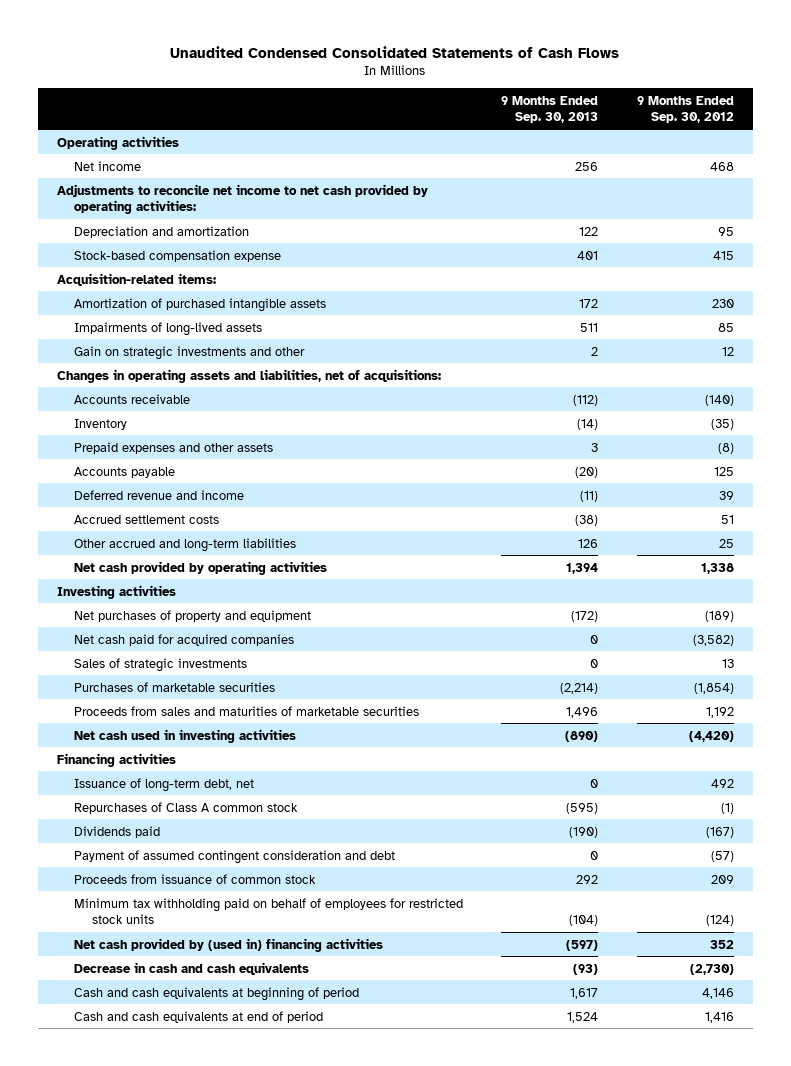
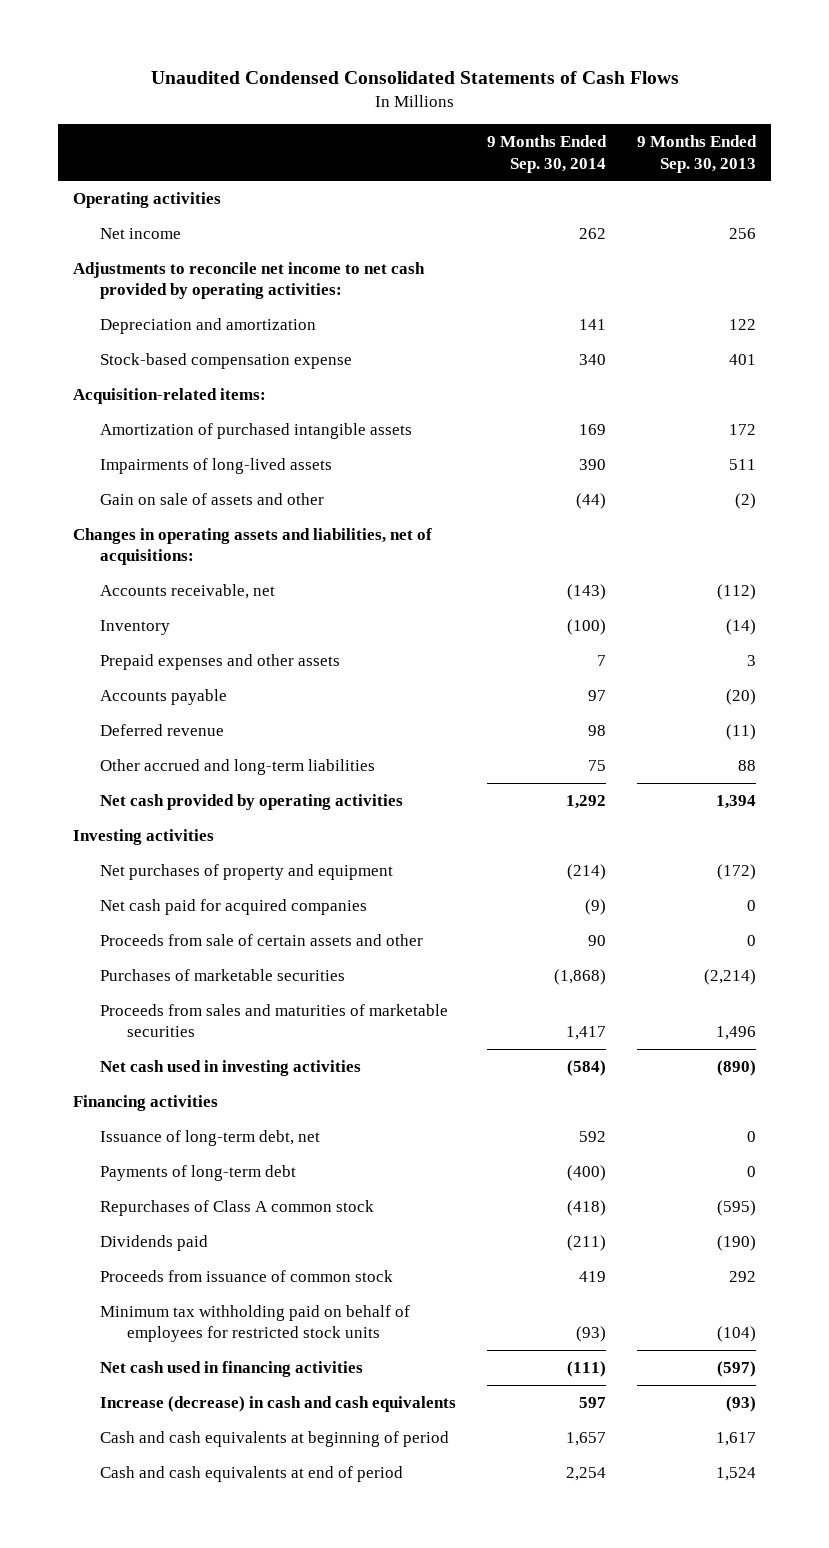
[636,95,734,124] 9 Months Ended Sep. 30, 2012 -> none
none -> [487,135,608,173] 9 Months Ended Sep. 30, 2014
[74,345,306,360] Gain on strategic investments and other -> none
none -> [100,492,325,505] Gain on sale of assets and other
[74,393,191,404] Accounts receivable -> [100,583,276,599] Accounts receivable, net
[74,514,220,524] Accrued settlement costs -> none
[74,489,245,500] Deferred revenue and income -> [100,723,225,736] Deferred revenue
[578,538,599,548] 126 -> [737,759,756,771] 88
[74,657,248,672] Sales of strategic investments -> none
none -> [100,933,424,946] Proceeds from sale of certain assets and other
none -> [100,1164,297,1181] Payments of long-term debt
[74,849,396,864] Payment of assumed contingent consideration and debt -> none
[74,937,384,952] Net cash provided by (used in) financing activities -> [100,1360,364,1377] Net cash used in financing activities
[74,961,310,975] Decrease in cash and cash equivalents -> [100,1395,457,1412] Increase (decrease) in cash and cash equivalents

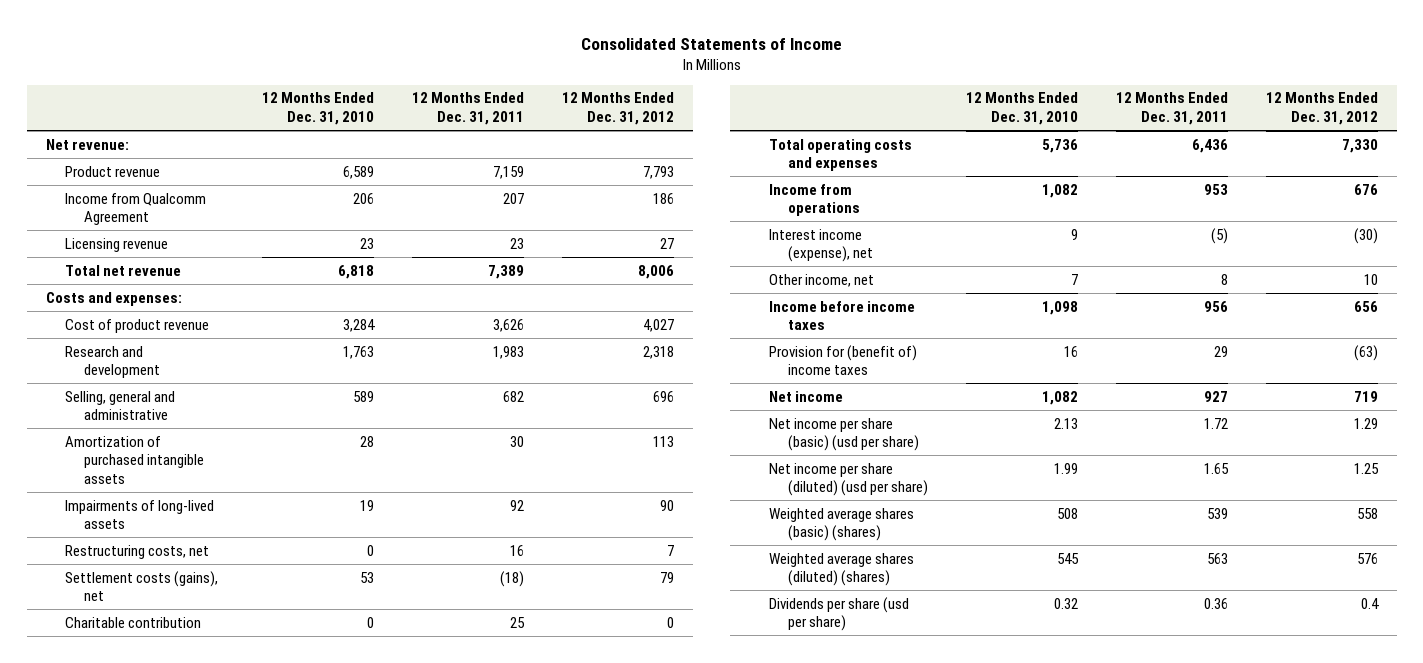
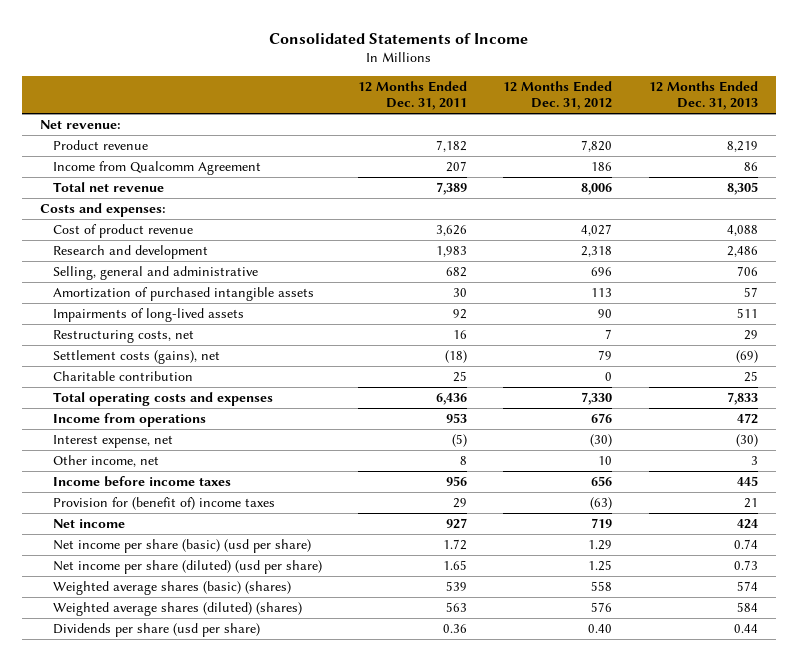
[262,92,375,126] 12 Months Ended Dec. 31, 2010 -> none
none -> [648,80,758,111] 12 Months Ended Dec. 31, 2013
[493,165,525,179] 7,159 -> [436,140,468,153] 7,182
[643,165,675,179] 7,793 -> [581,140,613,153] 7,820
[65,237,169,252] Licensing revenue -> none
[768,228,874,263] Interest income (expense), net -> [52,435,173,449] Interest expense, net
[1360,597,1379,609] 0.4 -> [588,624,613,634] 0.40

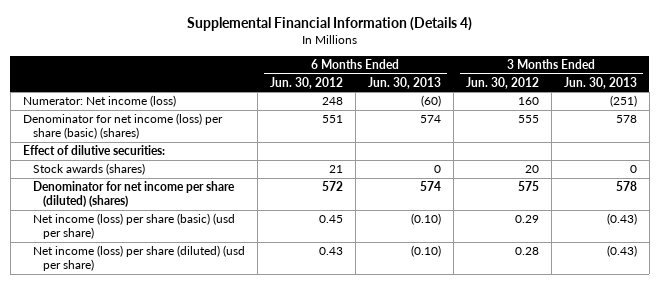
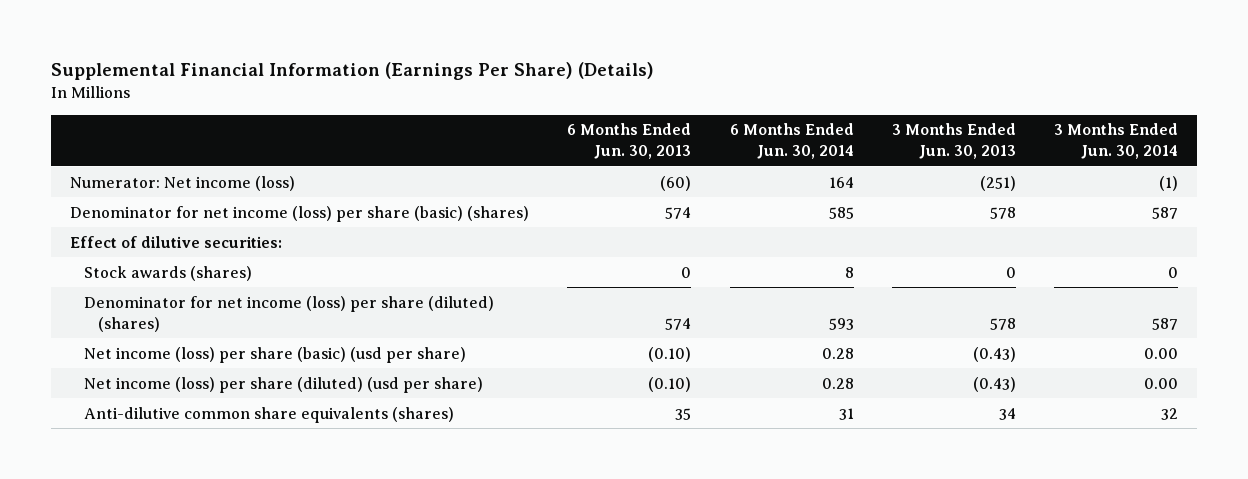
[186,17,472,32] Supplemental Financial Information (Details 4) -> [51,62,655,81] Supplemental Financial Information (Earnings Per Share) (Details)
[269,76,343,89] Jun. 30, 2012 -> none
[465,76,539,89] Jun. 30, 2012 -> none
none -> [729,123,854,160] 6 Months Ended Jun. 30, 2014
none -> [1054,123,1179,160] 3 Months Ended Jun. 30, 2014
[32,181,235,207] Denominator for net income per share (diluted) (shares) -> [84,295,495,332] Denominator for net income (loss) per share (diluted) (shares)
none -> [84,406,455,423] Anti-dilutive common share equivalents (shares)

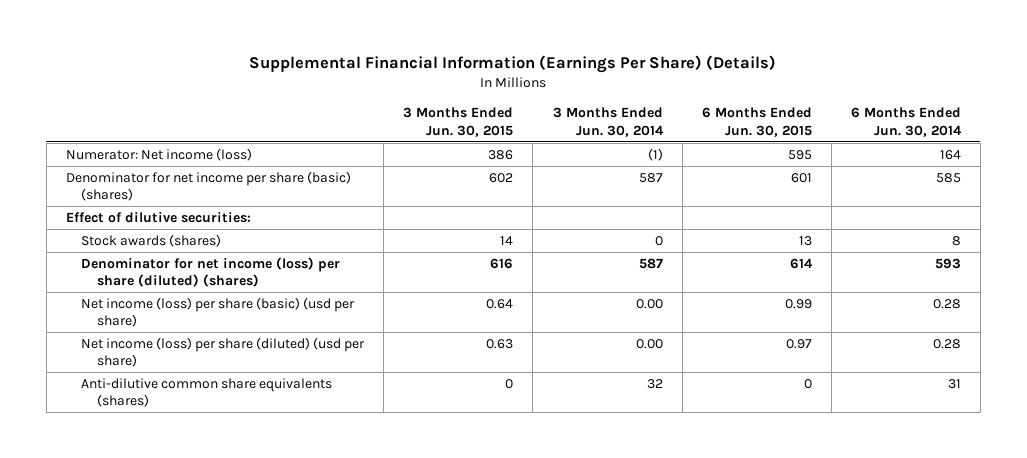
[567,123,692,160] 6 Months Ended Jun. 30, 2013 -> none
[891,123,1016,160] 3 Months Ended Jun. 30, 2013 -> none
none -> [403,107,514,137] 3 Months Ended Jun. 30, 2015
none -> [701,107,812,137] 6 Months Ended Jun. 30, 2015
[70,205,530,222] Denominator for net income (loss) per share (basic) (shares) -> [65,170,351,202] Denominator for net income per share (basic) (shares)

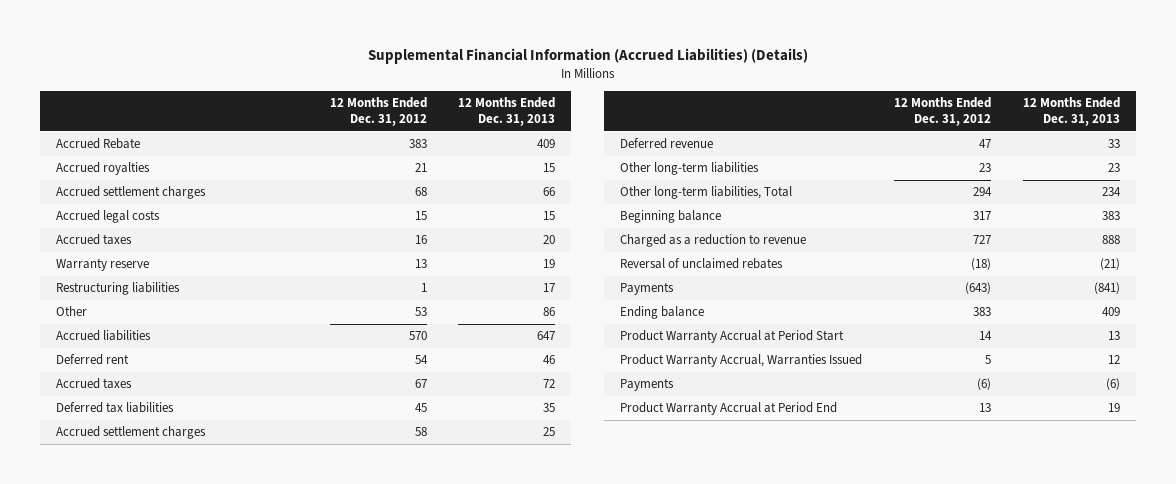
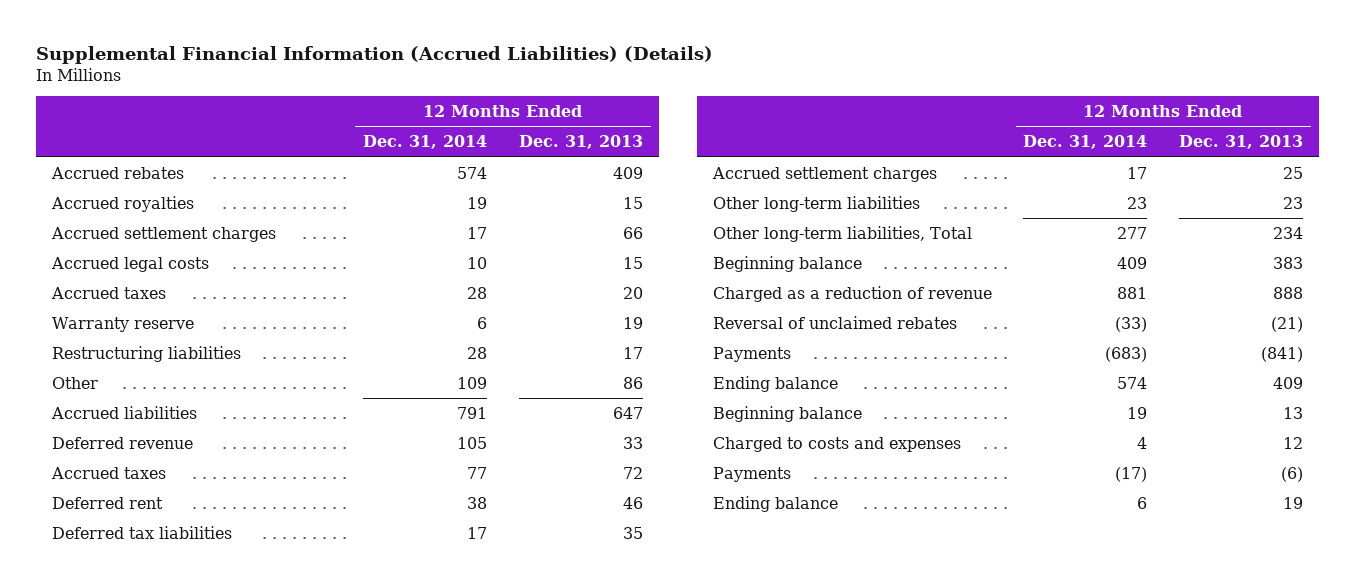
[329,97,427,126] 12 Months Ended Dec. 31, 2012 -> none
none -> [362,135,487,150] Dec. 31, 2014
[55,138,140,150] Accrued Rebate -> [51,166,185,179] Accrued rebates
[620,138,714,150] Deferred revenue -> [52,436,194,449] Deferred revenue
[55,354,129,366] Deferred rent -> [52,496,164,509] Deferred rent
[620,234,807,248] Charged as a reduction to revenue -> [712,285,992,302] Charged as a reduction of revenue
[620,330,845,344] Product Warranty Accrual at Period Start -> [712,405,862,422] Beginning balance
[620,354,863,368] Product Warranty Accrual, Warranties Issued -> [712,436,961,452] Charged to costs and expenses
[620,402,838,416] Product Warranty Accrual at Period End -> [712,495,838,512] Ending balance

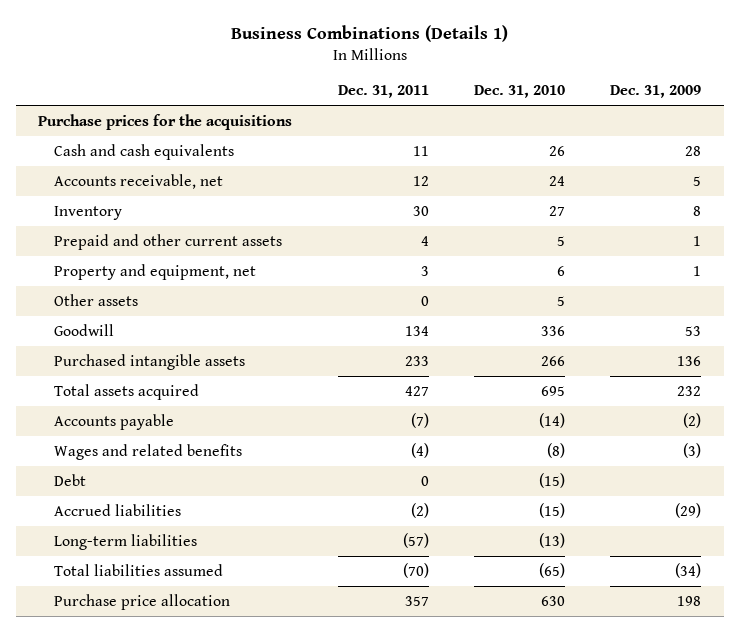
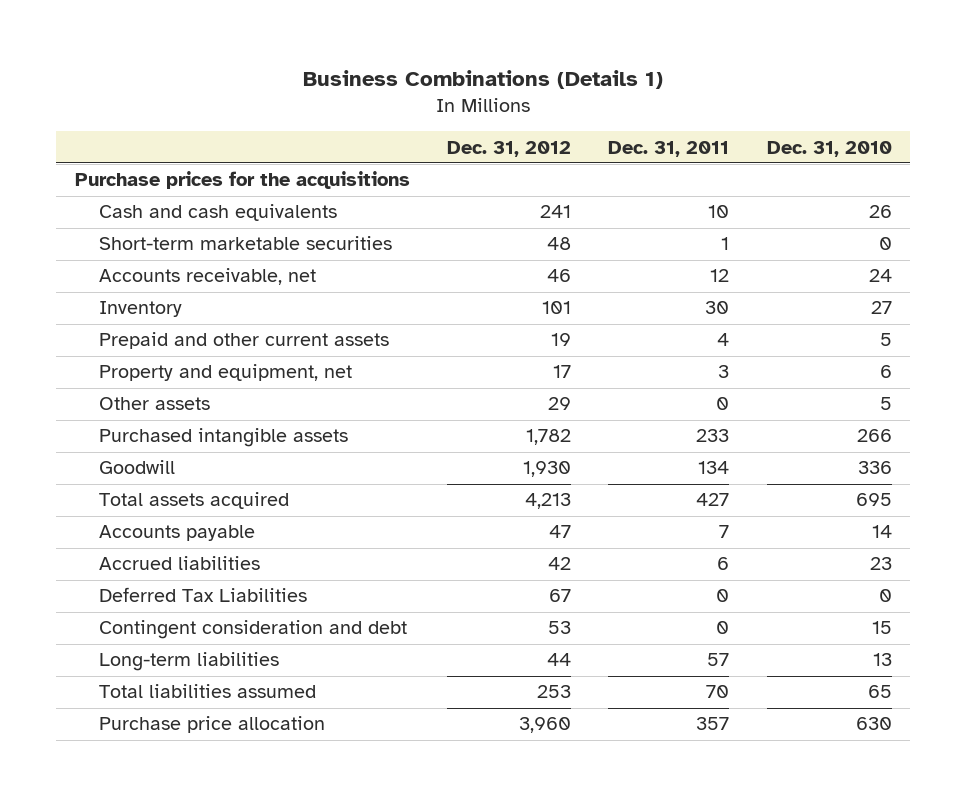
[610,85,702,99] Dec. 31, 2009 -> none
none -> [447,140,572,157] Dec. 31, 2012
[412,145,429,156] 11 -> [708,205,730,219] 10
none -> [99,236,393,251] Short-term marketable securities
[53,323,114,336] Goodwill -> [99,460,176,475] Goodwill
[53,443,242,460] Wages and related benefits -> none
[53,473,86,486] Debt -> none
[410,412,429,428] (7) -> [719,525,730,539] 7
[539,412,566,428] (14) -> [871,525,892,539] 14
[410,502,429,518] (2) -> [717,557,730,571] 6
[539,502,566,518] (15) -> [869,557,892,571] 23
none -> [99,587,308,603] Deferred Tax Liabilities
none -> [99,620,408,640] Contingent consideration and debt
[402,532,429,548] (57) -> [707,653,730,667] 57
[539,532,566,548] (13) -> [872,653,892,667] 13
[402,562,429,578] (70) -> [706,685,730,699] 70
[539,562,566,578] (65) -> [867,685,892,699] 65

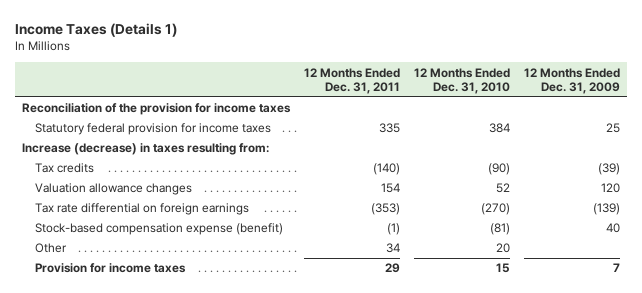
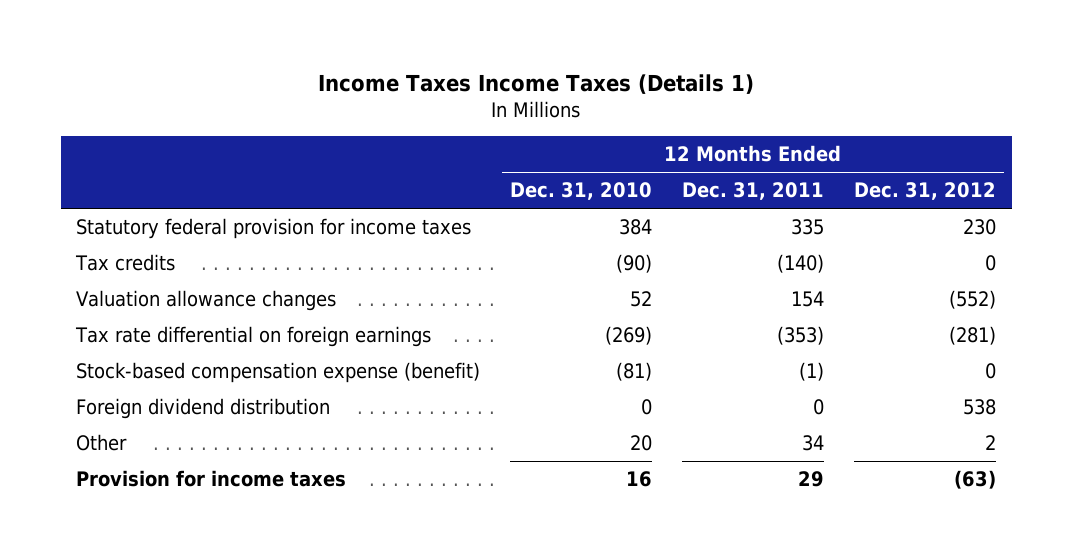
[15,22,178,37] Income Taxes (Details 1) -> [318,73,755,94] Income Taxes Income Taxes (Details 1)
[524,67,621,94] 12 Months Ended Dec. 31, 2009 -> none
none -> [854,182,997,201] Dec. 31, 2012
[22,103,292,116] Reconciliation of the provision for income taxes -> none
[22,143,270,156] Increase (decrease) in taxes resulting from: -> none
[481,203,511,216] (270) -> [604,326,652,346] (269)
none -> [75,398,330,420] Foreign dividend distribution
[496,263,511,274] 15 -> [625,471,652,488] 16

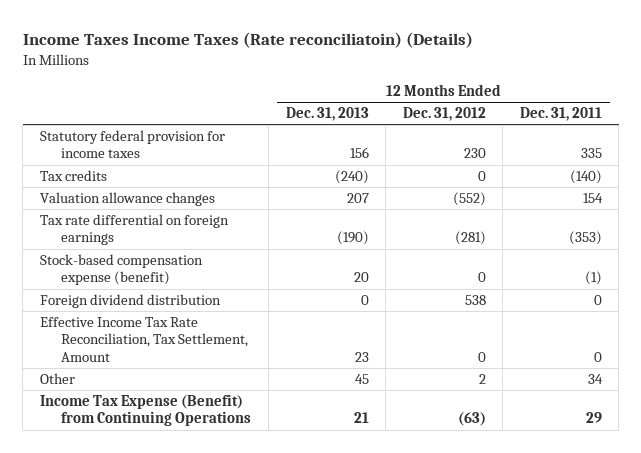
[318,73,755,94] Income Taxes Income Taxes (Details 1) -> [22,32,473,49] Income Taxes Income Taxes (Rate reconciliatoin) (Details)
[509,182,652,201] Dec. 31, 2010 -> none
none -> [285,107,369,122] Dec. 31, 2013
none -> [39,317,249,362] Effective Income Tax Rate Reconciliation, Tax Settlement, Amount
[75,470,346,488] Provision for income taxes -> [39,394,252,427] Income Tax Expense (Benefit) from Continuing Operations

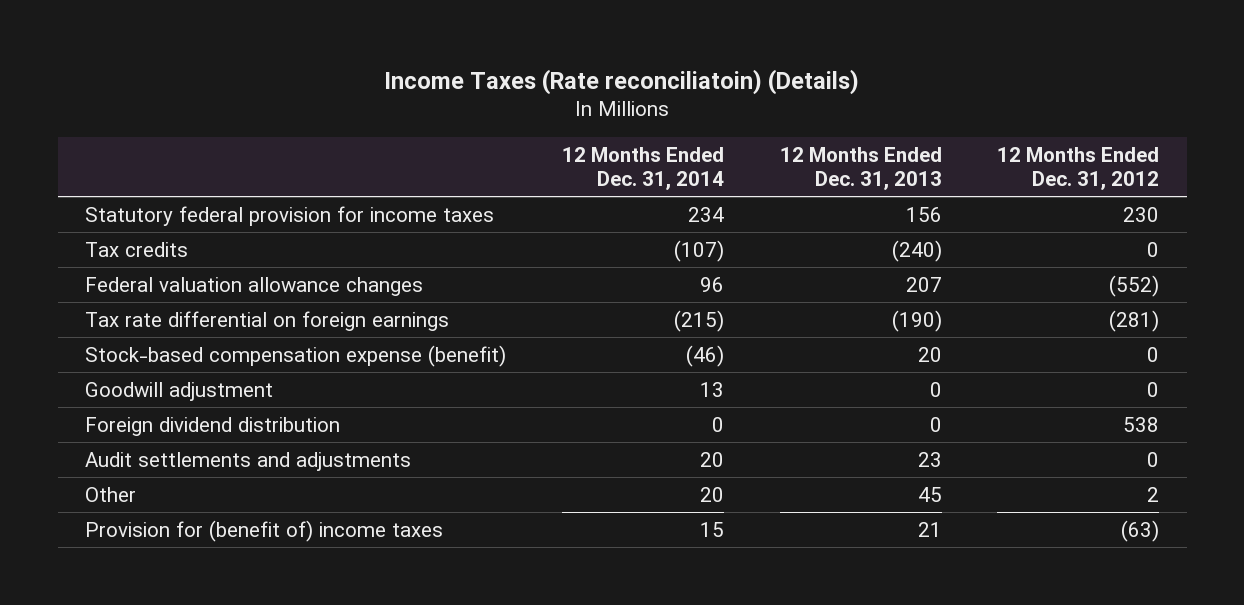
[22,32,473,49] Income Taxes Income Taxes (Rate reconciliatoin) (Details) -> [384,69,860,96] Income Taxes (Rate reconciliatoin) (Details)
[519,107,602,122] Dec. 31, 2011 -> none
none -> [561,146,724,190] 12 Months Ended Dec. 31, 2014
[39,192,215,207] Valuation allowance changes -> [85,276,424,296] Federal valuation allowance changes
none -> [85,381,274,401] Goodwill adjustment
[39,317,249,362] Effective Income Tax Rate Reconciliation, Tax Settlement, Amount -> [85,451,412,471] Audit settlements and adjustments
[39,394,252,427] Income Tax Expense (Benefit) from Continuing Operations -> [85,519,444,542] Provision for (benefit of) income taxes

